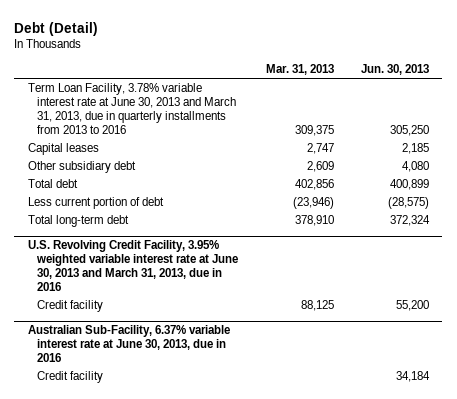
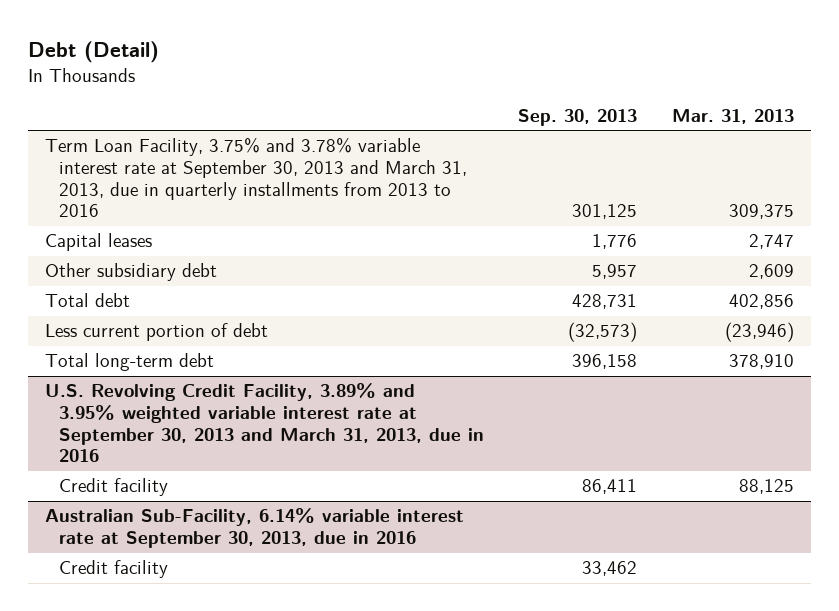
[360,64,429,76] Jun. 30, 2013 -> none
none -> [518,108,638,126] Sep. 30, 2013
[27,83,237,135] Term Loan Facility, 3.78% variable interest rate at June 30, 2013 and March 31, 2013, due in quarterly installments from 2013 to 2016 -> [45,137,468,218] Term Loan Facility, 3.75% and 3.78% variable interest rate at September 30, 2013 and March 31, 2013, due in quarterly installments from 2013 to 2016
[27,240,239,292] U.S. Revolving Credit Facility, 3.95% weighted variable interest rate at June 30, 2013 and March 31, 2013, due in 2016 -> [45,383,485,463] U.S. Revolving Credit Facility, 3.89% and 3.95% weighted variable interest rate at September 30, 2013 and March 31, 2013, due in 2016
[27,325,230,363] Australian Sub-Facility, 6.37% variable interest rate at June 30, 2013, due in 2016 -> [45,508,465,548] Australian Sub-Facility, 6.14% variable interest rate at September 30, 2013, due in 2016

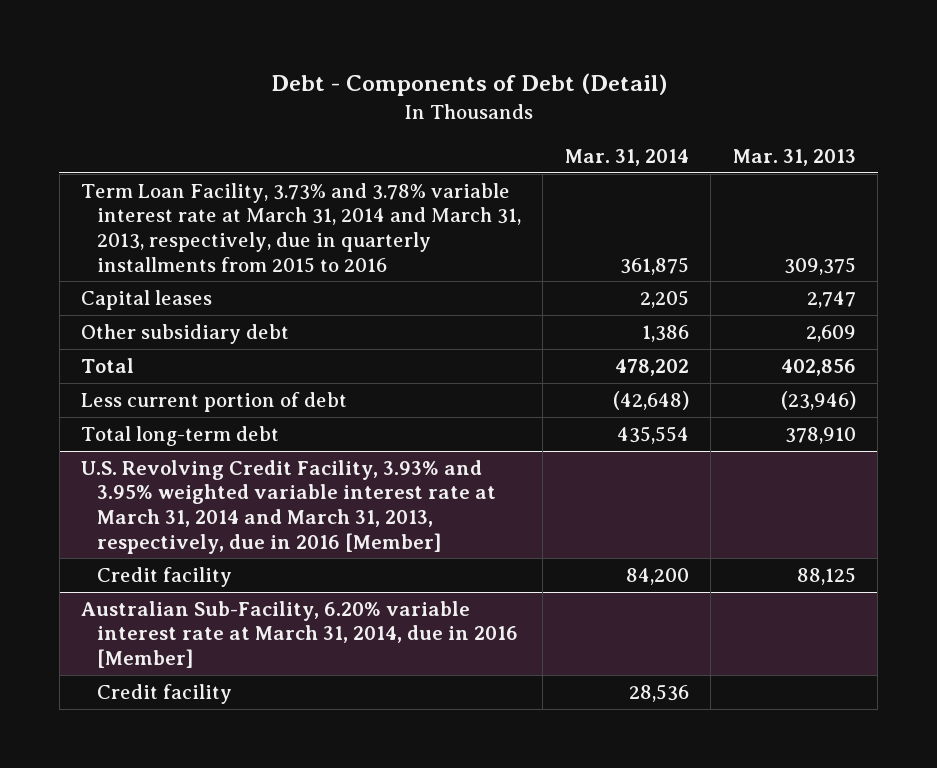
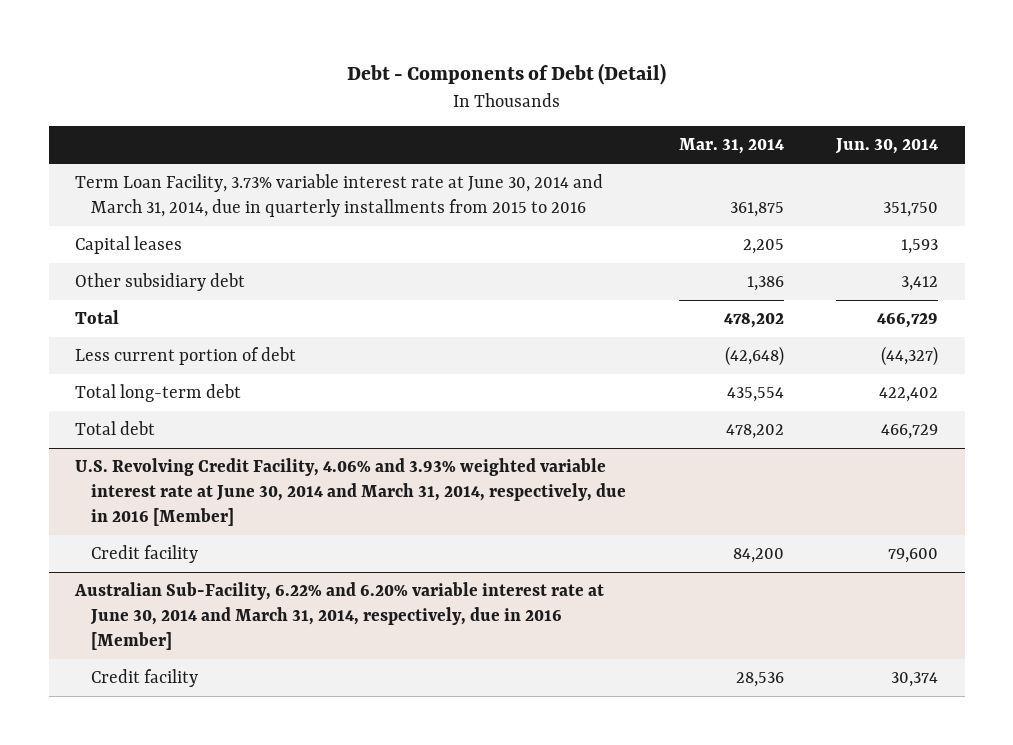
[732,149,856,167] Mar. 31, 2013 -> none
none -> [835,138,939,155] Jun. 30, 2014
[81,182,521,273] Term Loan Facility, 3.73% and 3.78% variable interest rate at March 31, 2014 and March 31, 2013, respectively, due in quarterly installments from 2015 to 2016 -> [74,173,603,217] Term Loan Facility, 3.73% variable interest rate at June 30, 2014 and March 31, 2014, due in quarterly installments from 2015 to 2016
none -> [74,420,155,435] Total debt
[81,459,496,554] U.S. Revolving Credit Facility, 3.93% and 3.95% weighted variable interest rate at March 31, 2014 and March 31, 2013, respectively, due in 2016 [Member] -> [74,457,626,526] U.S. Revolving Credit Facility, 4.06% and 3.93% weighted variable interest rate at June 30, 2014 and March 31, 2014, respectively, due in 2016 [Member]
[81,600,518,669] Australian Sub-Facility, 6.20% variable interest rate at March 31, 2014, due in 2016 [Member] -> [73,581,604,650] Australian Sub-Facility, 6.22% and 6.20% variable interest rate at June 30, 2014 and March 31, 2014, respectively, due in 2016 [Member]

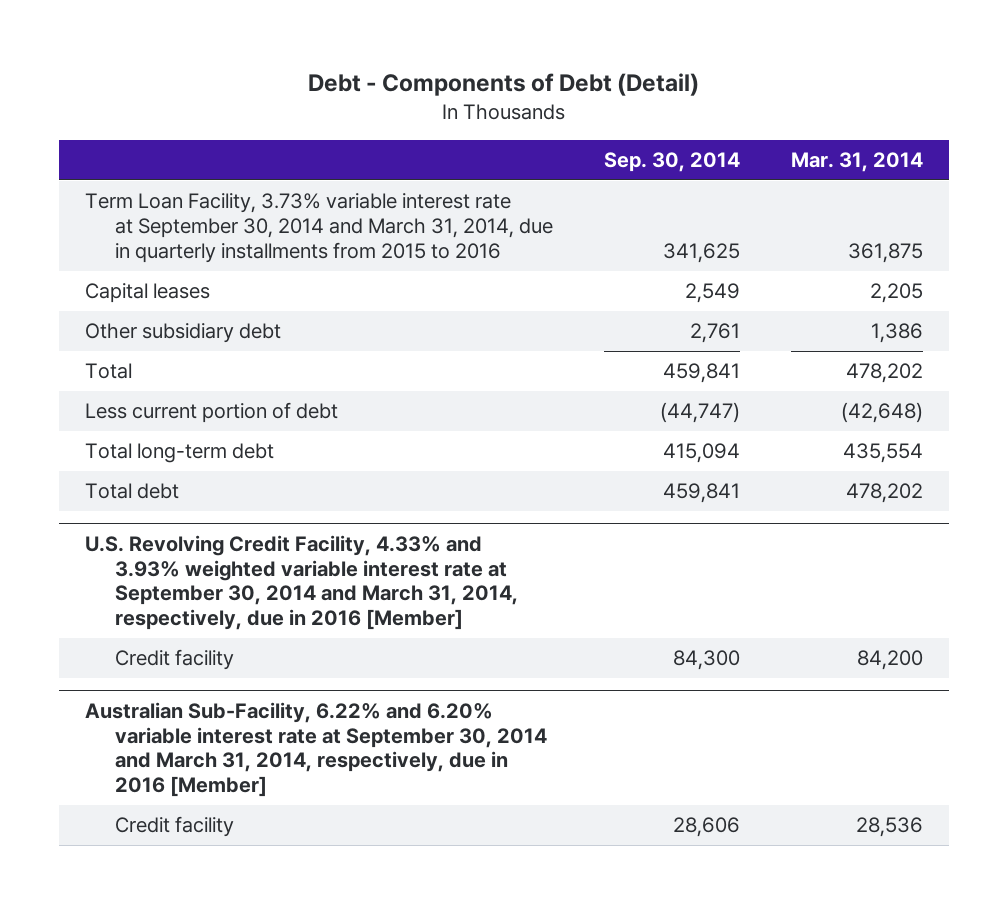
[835,138,939,155] Jun. 30, 2014 -> none
none -> [603,152,740,173] Sep. 30, 2014
[74,173,603,217] Term Loan Facility, 3.73% variable interest rate at June 30, 2014 and March 31, 2014, due in quarterly installments from 2015 to 2016 -> [85,193,553,264] Term Loan Facility, 3.73% variable interest rate at September 30, 2014 and March 31, 2014, due in quarterly installments from 2015 to 2016
[74,457,626,526] U.S. Revolving Credit Facility, 4.06% and 3.93% weighted variable interest rate at June 30, 2014 and March 31, 2014, respectively, due in 2016 [Member] -> [85,534,518,631] U.S. Revolving Credit Facility, 4.33% and 3.93% weighted variable interest rate at September 30, 2014 and March 31, 2014, respectively, due in 2016 [Member]
[73,581,604,650] Australian Sub-Facility, 6.22% and 6.20% variable interest rate at June 30, 2014 and March 31, 2014, respectively, due in 2016 [Member] -> [85,701,547,798] Australian Sub-Facility, 6.22% and 6.20% variable interest rate at September 30, 2014 and March 31, 2014, respectively, due in 2016 [Member]

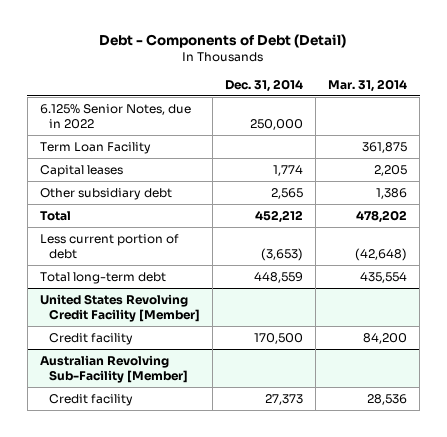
[603,152,740,173] Sep. 30, 2014 -> none
none -> [225,78,304,92] Dec. 31, 2014
none -> [39,103,191,129] 6.125% Senior Notes, due in 2022
[85,193,553,264] Term Loan Facility, 3.73% variable interest rate at September 30, 2014 and March 31, 2014, due in quarterly installments from 2015 to 2016 -> [39,141,151,154] Term Loan Facility
[85,483,180,500] Total debt -> none
[85,534,518,631] U.S. Revolving Credit Facility, 4.33% and 3.93% weighted variable interest rate at September 30, 2014 and March 31, 2014, respectively, due in 2016 [Member] -> none
none -> [39,293,201,322] United States Revolving Credit Facility [Member]
[85,701,547,798] Australian Sub-Facility, 6.22% and 6.20% variable interest rate at September 30, 2014 and March 31, 2014, respectively, due in 2016 [Member] -> none
none -> [39,354,189,383] Australian Revolving Sub-Facility [Member]

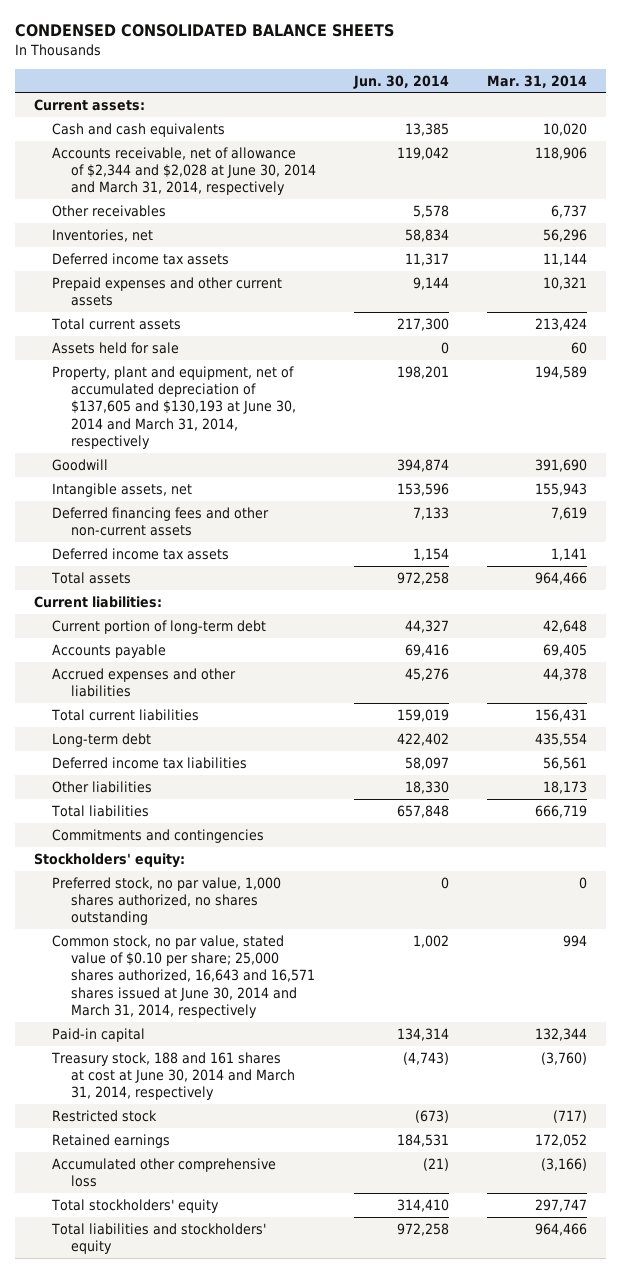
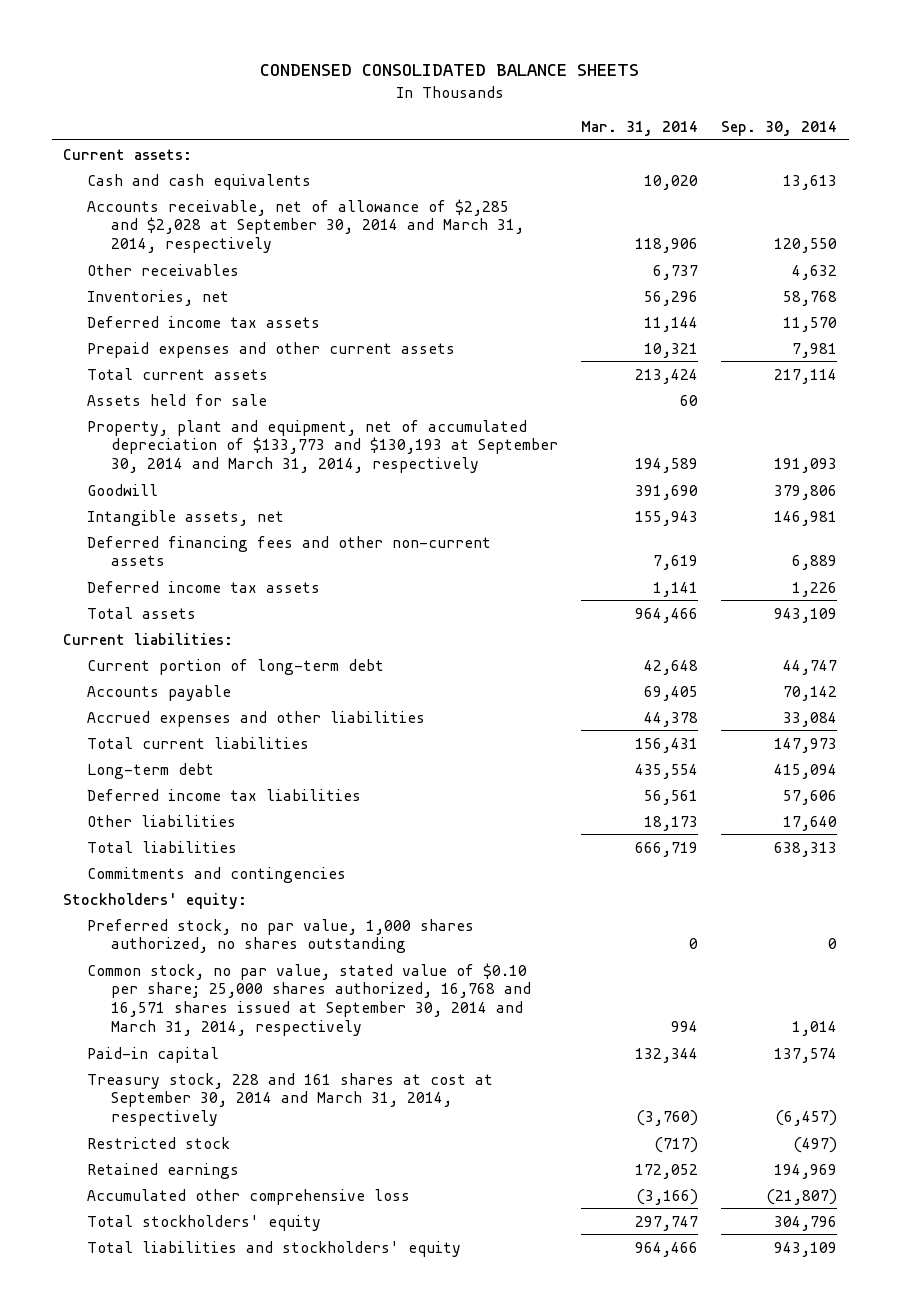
[352,74,449,89] Jun. 30, 2014 -> none
none -> [721,120,838,136] Sep. 30, 2014
[52,146,316,196] Accounts receivable, net of allowance of $2,344 and $2,028 at June 30, 2014 and March 31, 2014, respectively -> [87,198,525,254] Accounts receivable, net of allowance of $2,285 and $2,028 at September 30, 2014 and March 31, 2014, respectively
[52,365,296,449] Property, plant and equipment, net of accumulated depreciation of $137,605 and $130,193 at June 30, 2014 and March 31, 2014, respectively -> [87,419,559,474] Property, plant and equipment, net of accumulated depreciation of $133,773 and $130,193 at September 30, 2014 and March 31, 2014, respectively
[52,934,315,1018] Common stock, no par value, stated value of $0.10 per share; 25,000 shares authorized, 16,643 and 16,571 shares issued at June 30, 2014 and March 31, 2014, respectively -> [87,962,532,1036] Common stock, no par value, stated value of $0.10 per share; 25,000 shares authorized, 16,768 and 16,571 shares issued at September 30, 2014 and March 31, 2014, respectively
[51,1051,295,1101] Treasury stock, 188 and 161 shares at cost at June 30, 2014 and March 31, 2014, respectively -> [87,1072,494,1127] Treasury stock, 228 and 161 shares at cost at September 30, 2014 and March 31, 2014, respectively

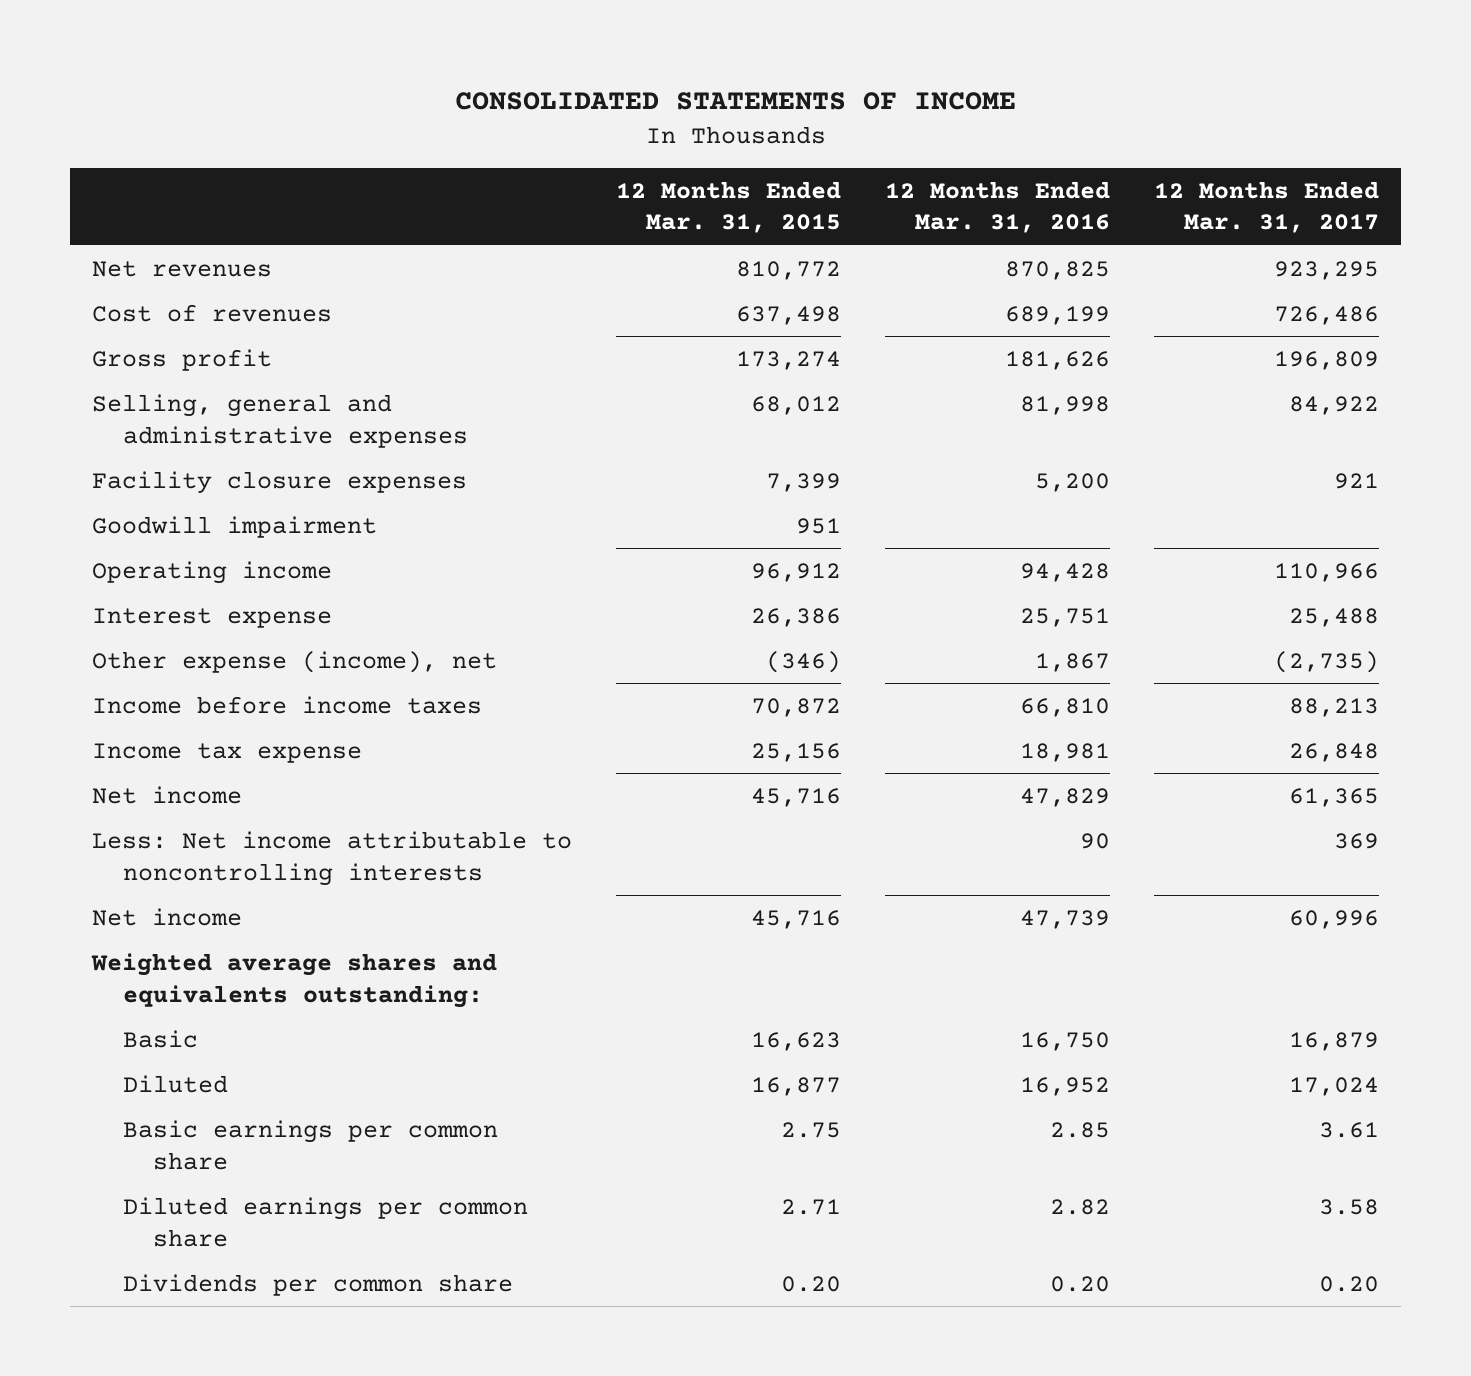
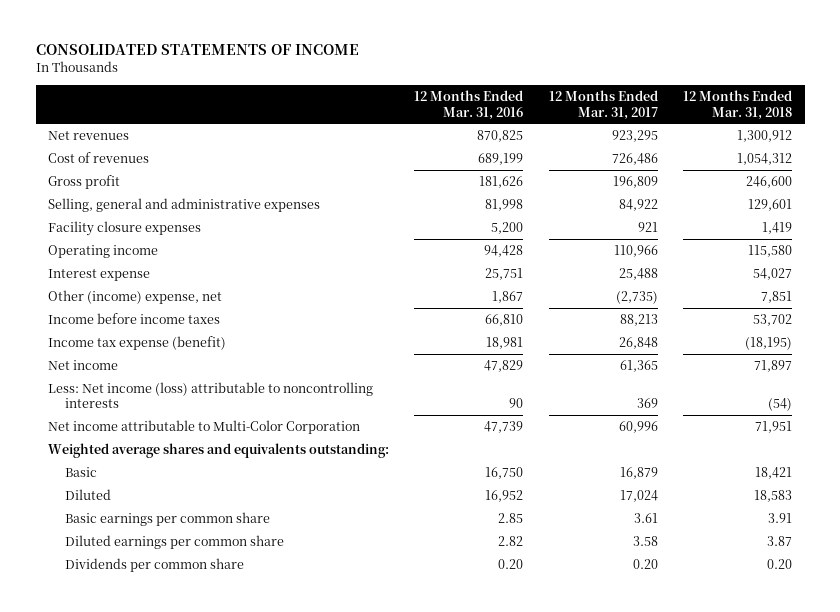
[616,180,842,234] 12 Months Ended Mar. 31, 2015 -> none
none -> [682,90,792,120] 12 Months Ended Mar. 31, 2018
[92,515,378,538] Goodwill impairment -> none
[92,650,498,673] Other expense (income), net -> [48,289,223,304] Other (income) expense, net
[92,742,363,763] Income tax expense -> [48,335,227,350] Income tax expense (benefit)
[92,830,573,886] Less: Net income attributable to noncontrolling interests -> [48,381,374,409] Less: Net income (loss) attributable to noncontrolling interests
[92,907,243,926] Net income -> [48,419,361,434] Net income attributable to Multi-Color Corporation

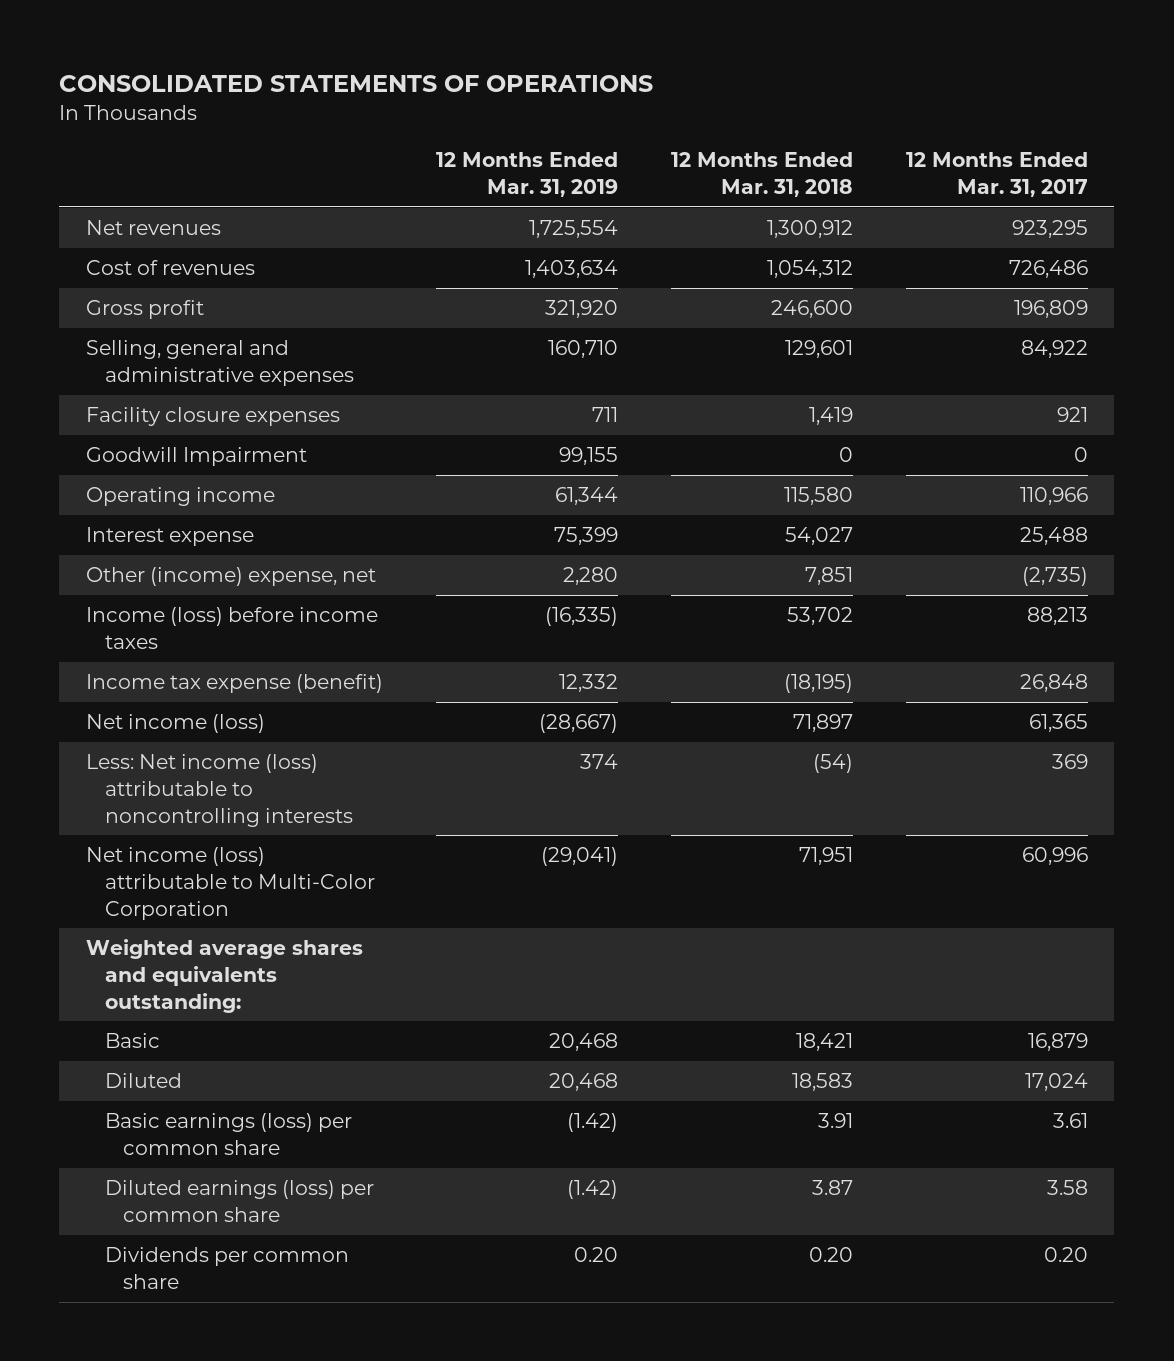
[35,44,359,56] CONSOLIDATED STATEMENTS OF INCOME -> [59,74,654,92] CONSOLIDATED STATEMENTS OF OPERATIONS
[414,90,524,120] 12 Months Ended Mar. 31, 2016 -> none
none -> [435,152,618,198] 12 Months Ended Mar. 31, 2019
none -> [85,447,307,467] Goodwill Impairment
[48,312,221,324] Income before income taxes -> [85,607,378,649] Income (loss) before income taxes
[48,359,119,370] Net income -> [85,714,265,734] Net income (loss)
[48,419,361,434] Net income attributable to Multi-Color Corporation -> [85,847,375,920] Net income (loss) attributable to Multi-Color Corporation
[65,511,271,526] Basic earnings per common share -> [104,1113,352,1155] Basic earnings (loss) per common share
[65,534,285,549] Diluted earnings per common share -> [104,1180,374,1222] Diluted earnings (loss) per common share

